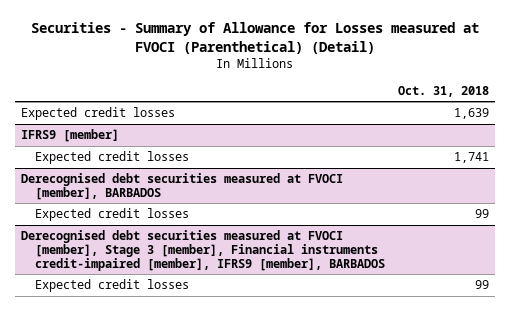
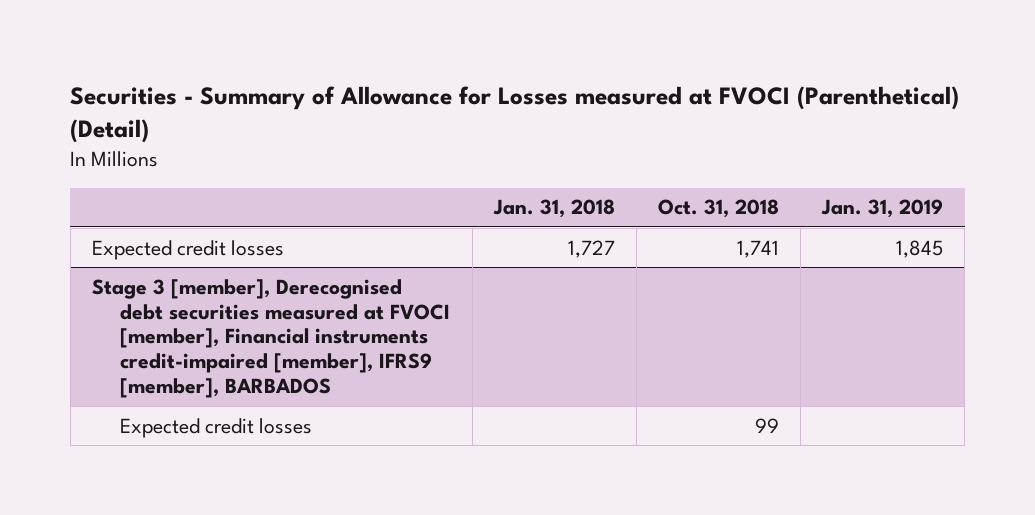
none -> [492,199,615,219] Jan. 31, 2018
none -> [821,199,944,219] Jan. 31, 2019
[20,107,175,121] Expected credit losses -> none
[20,129,119,143] IFRS9 [member] -> none
[20,173,343,201] Derecognised debt securities measured at FVOCI [member], BARBADOS -> none
[35,208,190,222] Expected credit losses -> none
[20,230,386,271] Derecognised debt securities measured at FVOCI [member], Stage 3 [member], Financial instruments credit-impaired [member], IFRS9 [member], BARBADOS -> [91,278,451,399] Stage 3 [member], Derecognised debt securities measured at FVOCI [member], Financial instruments credit-impaired [member], IFRS9 [member], BARBADOS

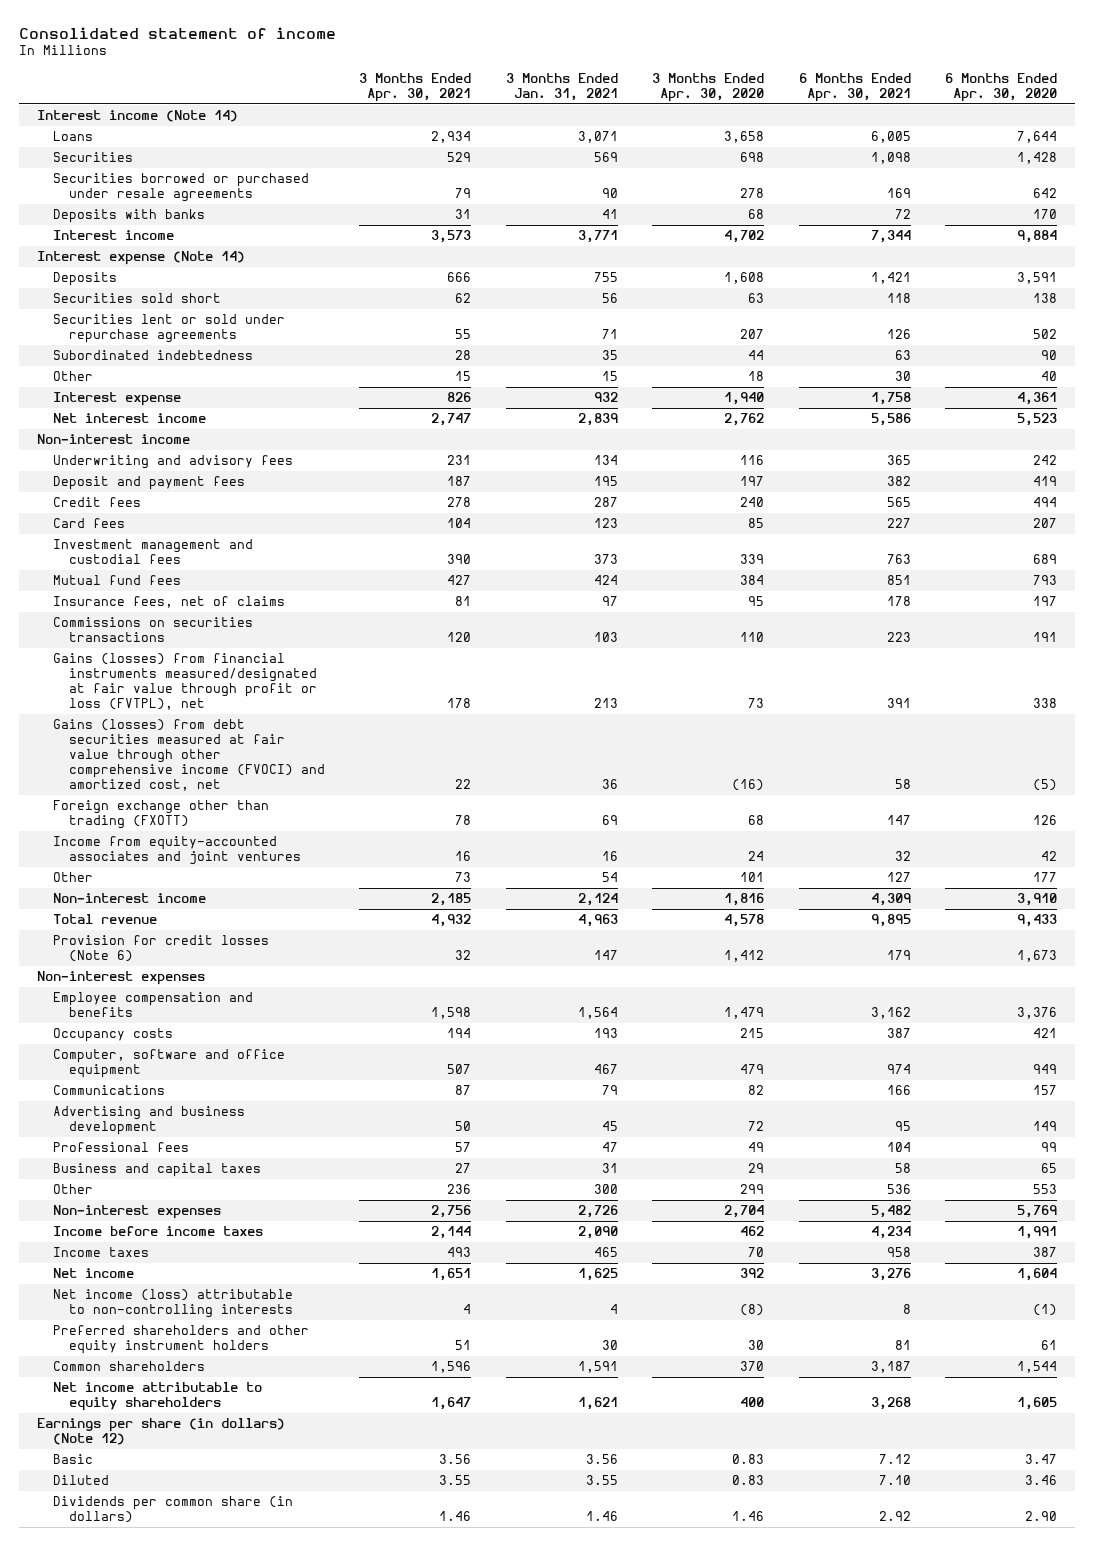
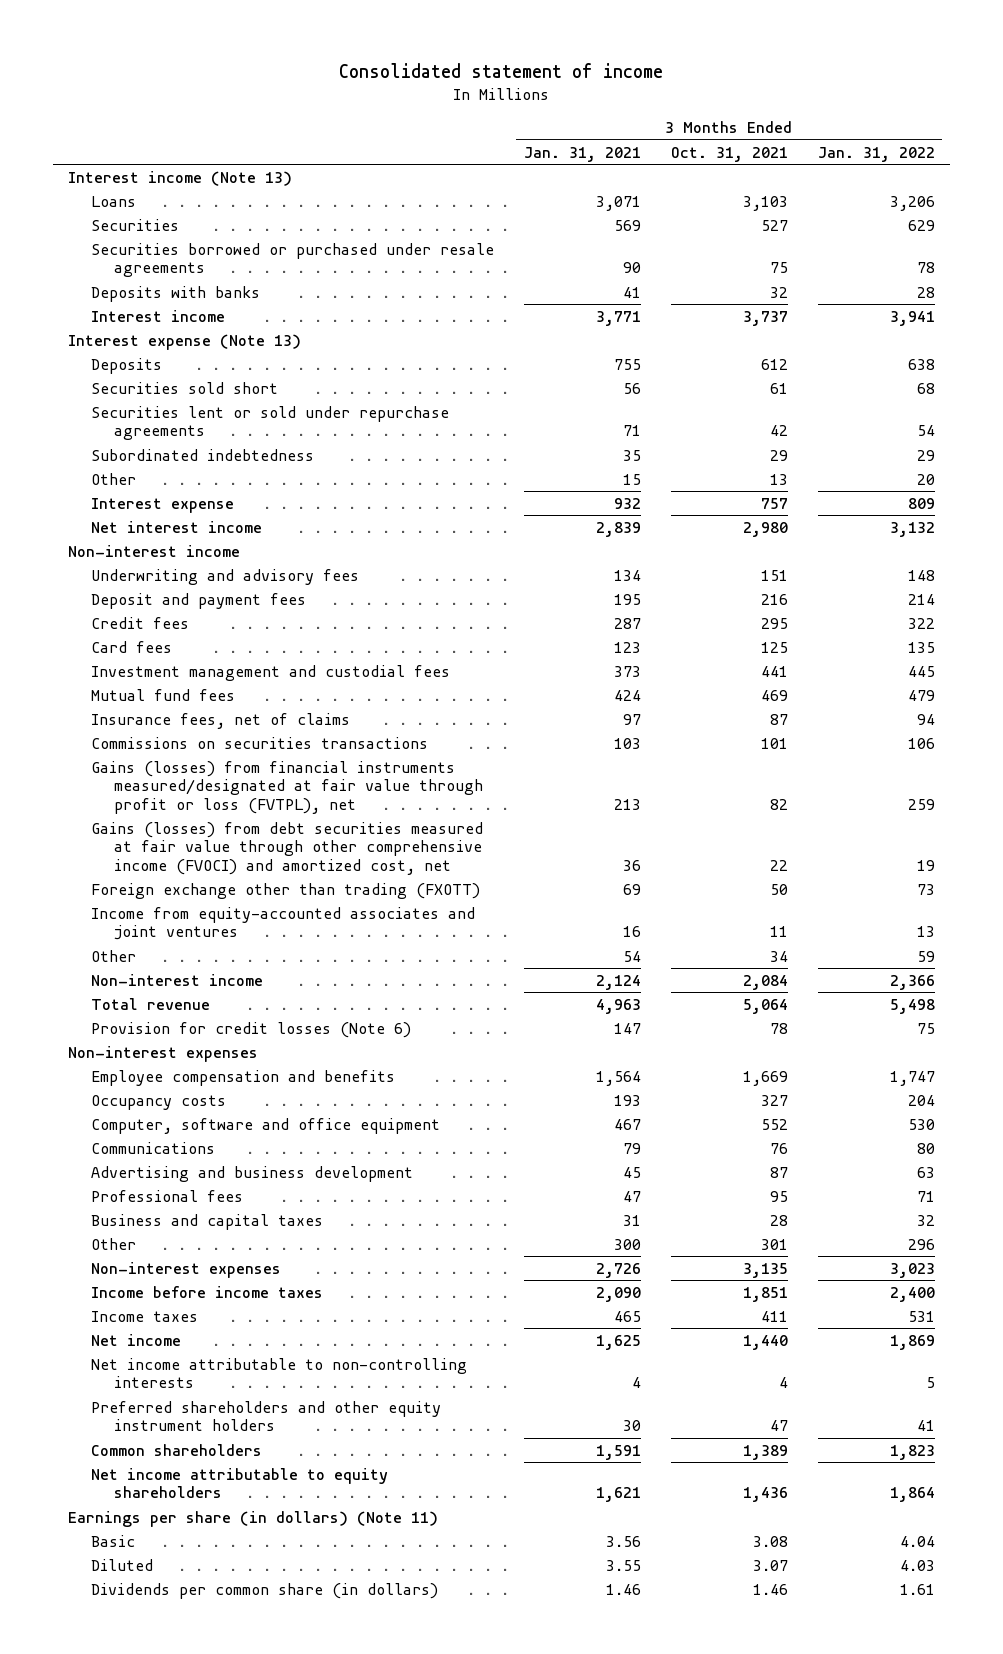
[359,73,472,103] 3 Months Ended Apr. 30, 2021 -> none
[652,73,765,103] 3 Months Ended Apr. 30, 2020 -> none
[798,73,911,103] 6 Months Ended Apr. 30, 2021 -> none
[945,73,1058,103] 6 Months Ended Apr. 30, 2020 -> none
none -> [670,146,788,162] Oct. 31, 2021
none -> [817,146,935,162] Jan. 31, 2022
[36,110,238,123] Interest income (Note 14) -> [67,170,292,186] Interest income (Note 13)
[36,251,245,266] Interest expense (Note 14) -> [67,333,301,350] Interest expense (Note 13)
[52,1289,293,1319] Net income (loss) attributable to non-controlling interests -> [90,1357,467,1389] Net income attributable to non-controlling interests
[36,1418,285,1446] Earnings per share (in dollars) (Note 12) -> [67,1510,438,1527] Earnings per share (in dollars) (Note 11)

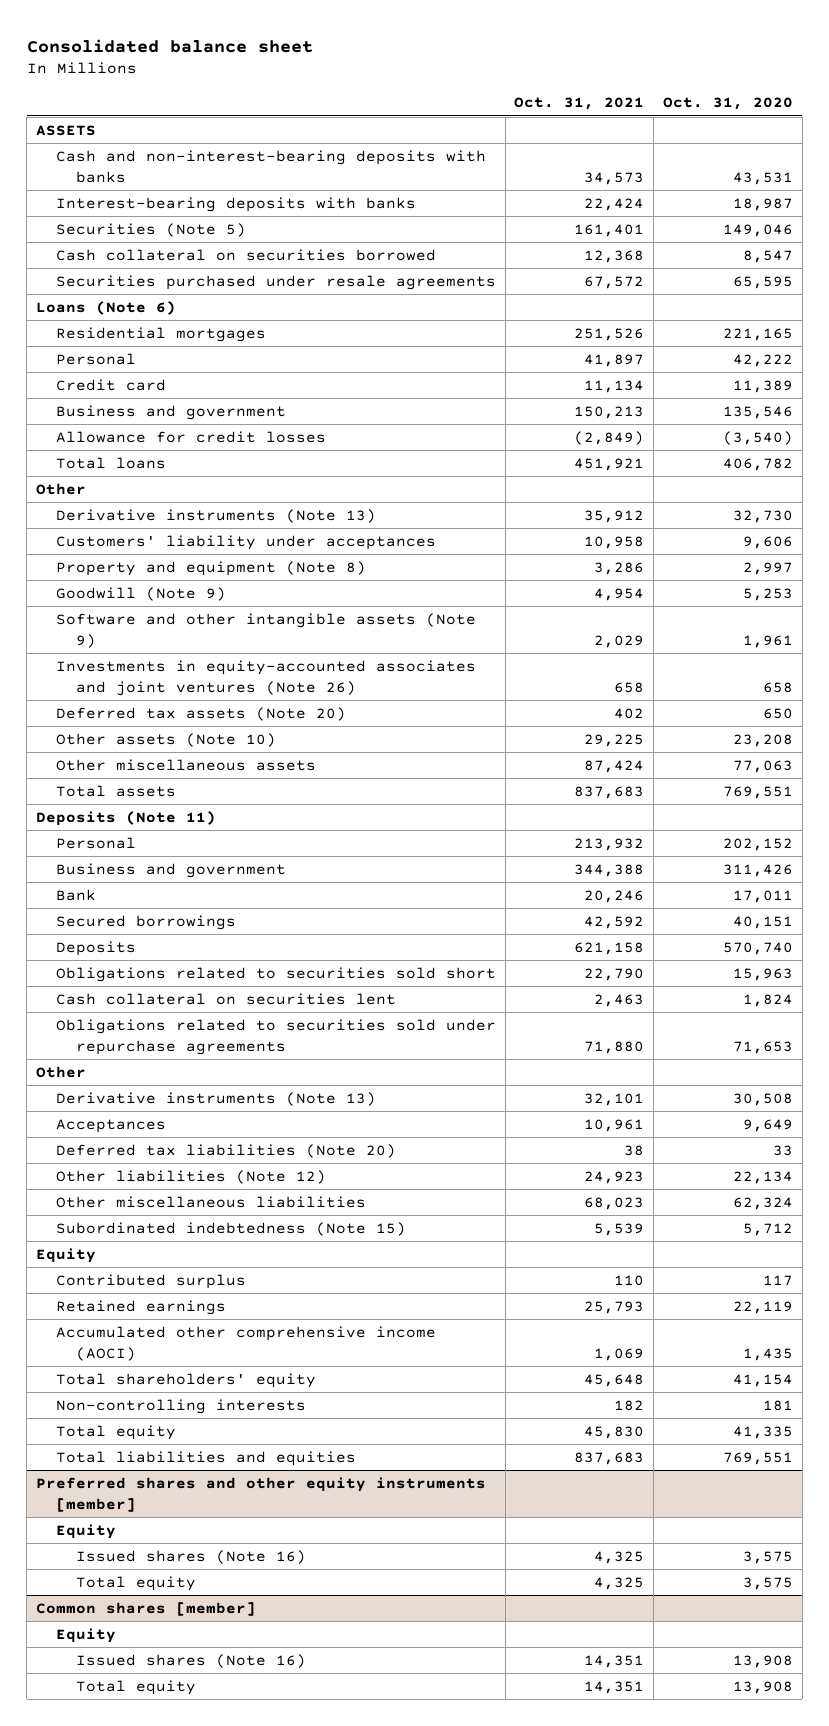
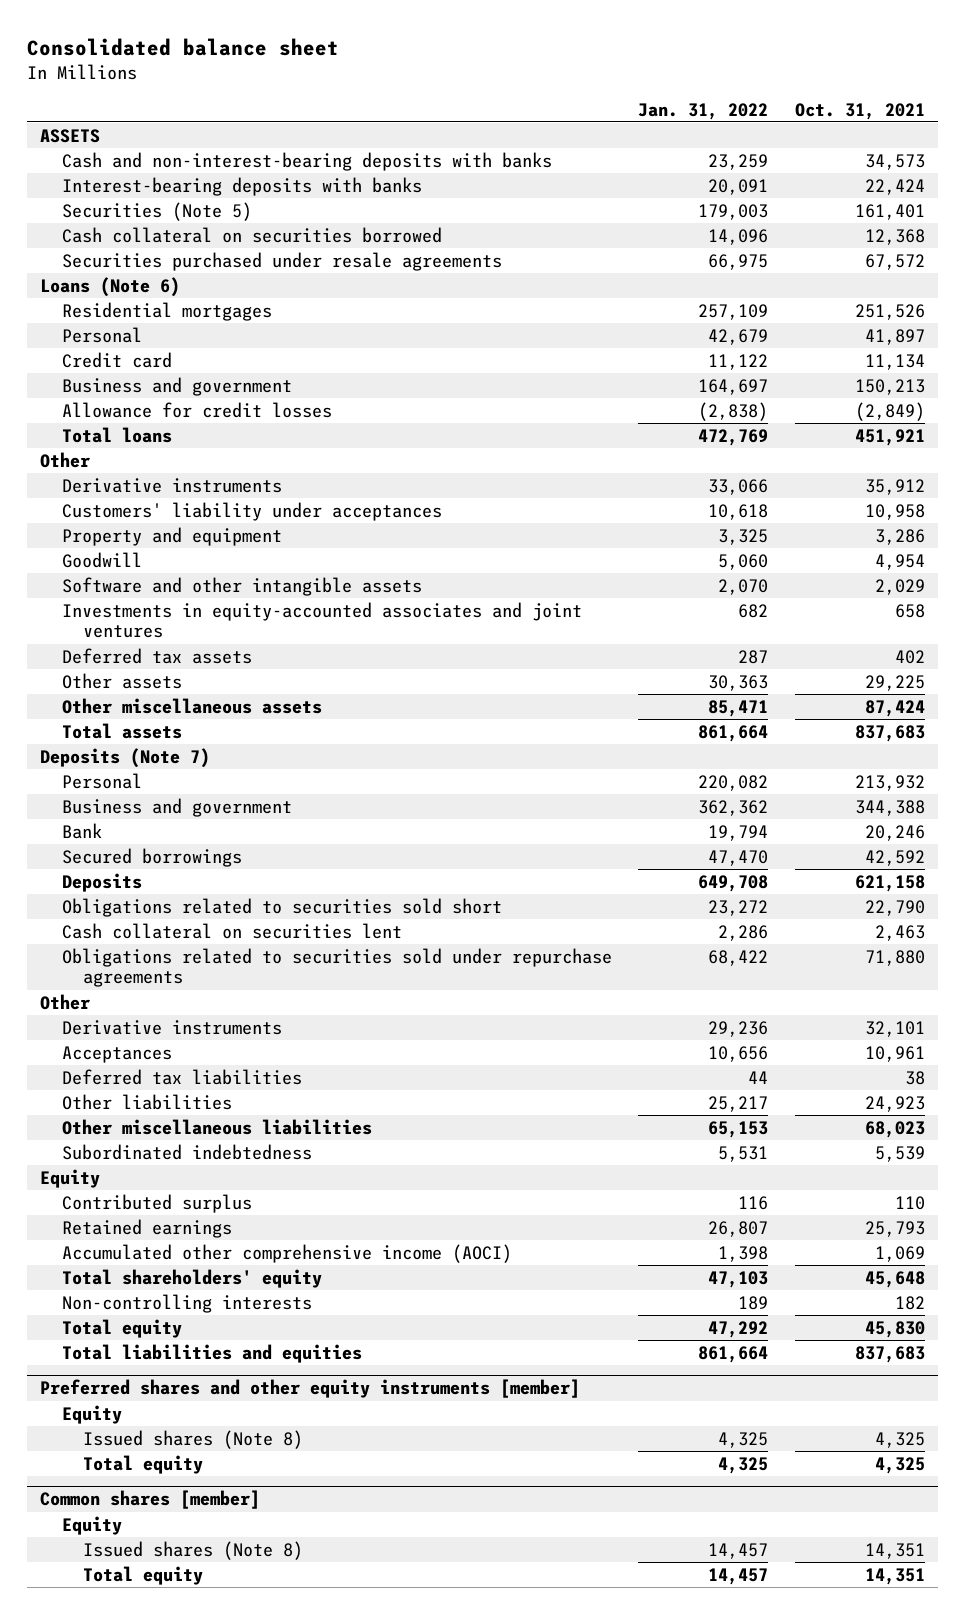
[663,97,794,111] Oct. 31, 2020 -> none
none -> [638,102,769,120] Jan. 31, 2022
[55,508,376,523] Derivative instruments (Note 13) -> [61,477,282,493] Derivative instruments
[55,560,366,576] Property and equipment (Note 8) -> [61,526,282,546] Property and equipment
[55,586,226,601] Goodwill (Note 9) -> [61,551,142,568] Goodwill
[55,612,476,648] Software and other intangible assets (Note 9) -> [61,576,422,596] Software and other intangible assets
[55,659,476,696] Investments in equity-accounted associates and joint ventures (Note 26) -> [61,601,582,639] Investments in equity-accounted associates and joint ventures
[55,706,346,721] Deferred tax assets (Note 20) -> [61,647,252,664] Deferred tax assets
[55,732,276,747] Other assets (Note 10) -> [61,672,182,689] Other assets
[35,810,216,826] Deposits (Note 11) -> [40,747,211,768] Deposits (Note 7)
[55,1091,376,1106] Derivative instruments (Note 13) -> [61,1019,282,1035] Derivative instruments
[55,1143,396,1158] Deferred tax liabilities (Note 20) -> [61,1068,302,1085] Deferred tax liabilities
[55,1169,326,1184] Other liabilities (Note 12) -> [61,1093,232,1110] Other liabilities
[55,1221,406,1236] Subordinated indebtedness (Note 15) -> [61,1143,312,1160] Subordinated indebtedness
[75,1549,306,1564] Issued shares (Note 16) -> [82,1429,303,1449] Issued shares (Note 8)
[75,1653,306,1668] Issued shares (Note 16) -> [82,1540,303,1560] Issued shares (Note 8)

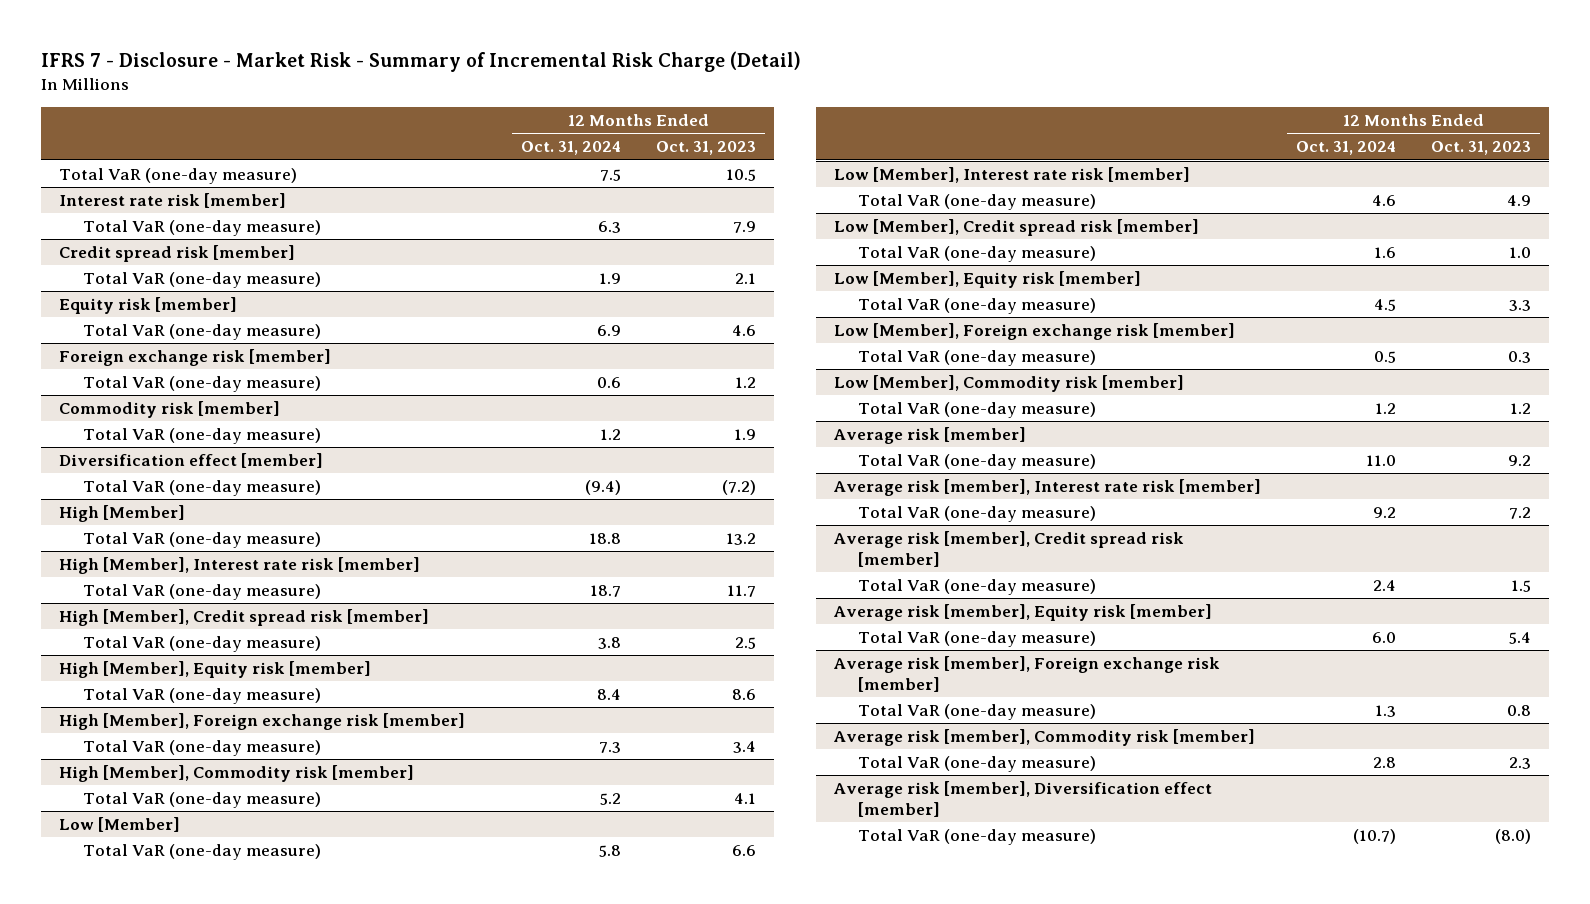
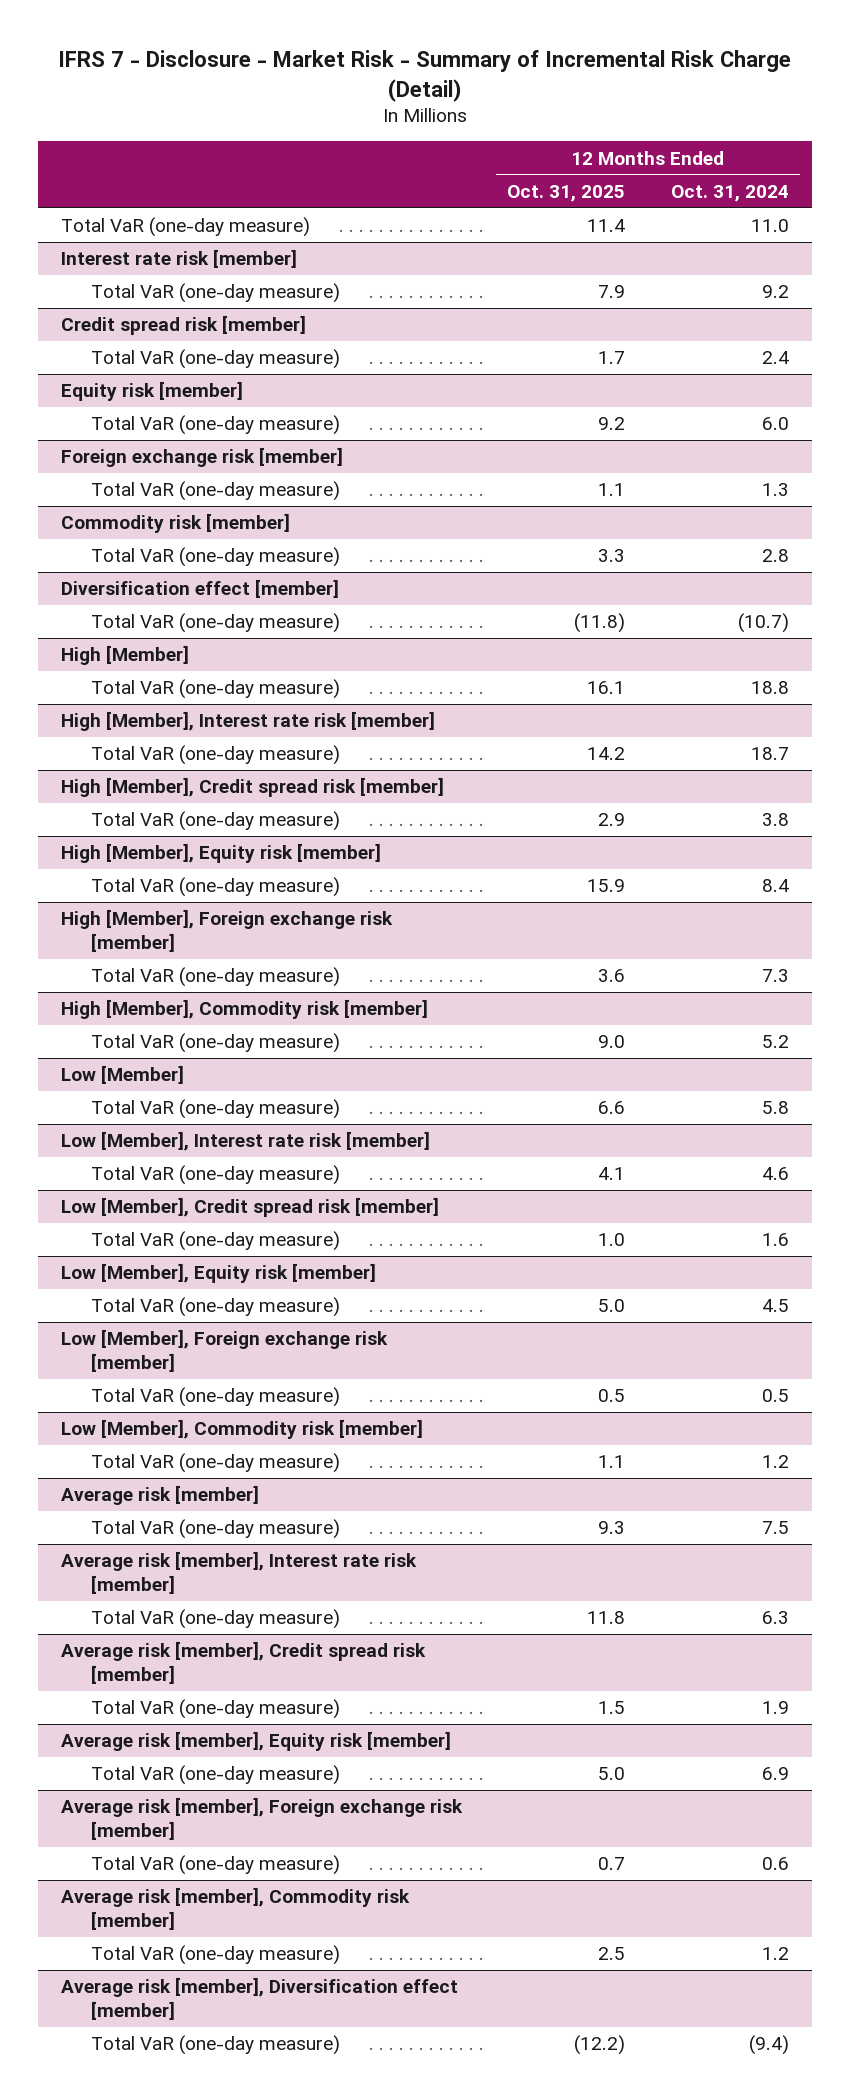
[656,141,757,156] Oct. 31, 2023 -> none
none -> [507,184,626,202] Oct. 31, 2025
[600,169,622,182] 7.5 -> [750,219,789,233] 11.0
[598,221,622,234] 6.3 -> [761,285,789,299] 9.2
[599,273,622,285] 1.9 -> [761,351,789,365] 2.4
[597,325,622,337] 6.9 -> [761,417,789,431] 6.0
[597,377,622,389] 0.6 -> [761,483,789,497] 1.3
[600,429,622,441] 1.2 -> [761,549,789,563] 2.8
[585,480,622,496] (9.4) -> [737,613,789,634] (10.7)
[1366,455,1397,467] 11.0 -> [761,1521,789,1535] 7.5
[1373,507,1397,519] 9.2 -> [761,1611,789,1625] 6.3
[1373,580,1397,592] 2.4 -> [761,1701,789,1715] 1.9
[1372,632,1397,644] 6.0 -> [761,1767,789,1781] 6.9
[1375,705,1397,718] 1.3 -> [761,1857,789,1871] 0.6
[1373,757,1397,769] 2.8 -> [761,1947,789,1961] 1.2
[1353,829,1397,845] (10.7) -> [748,2035,789,2056] (9.4)

